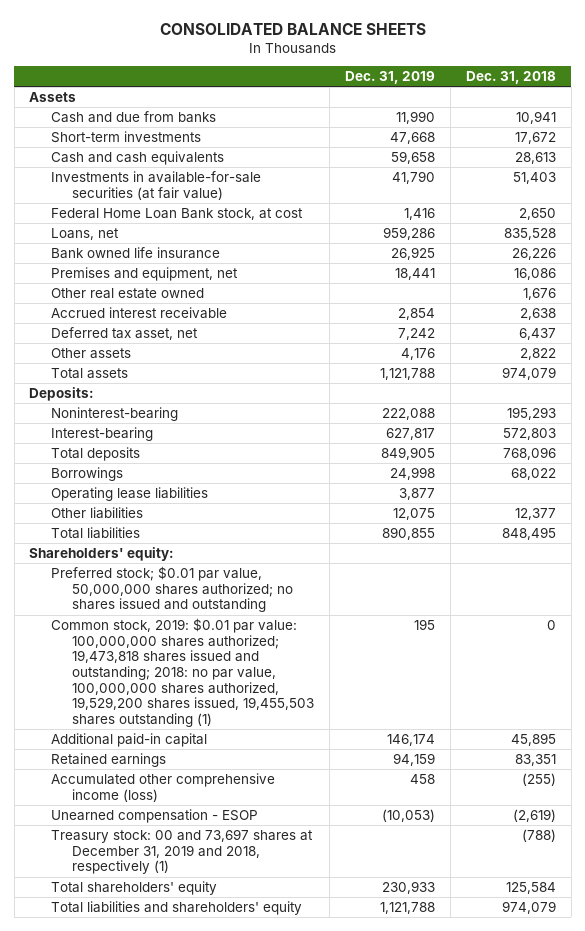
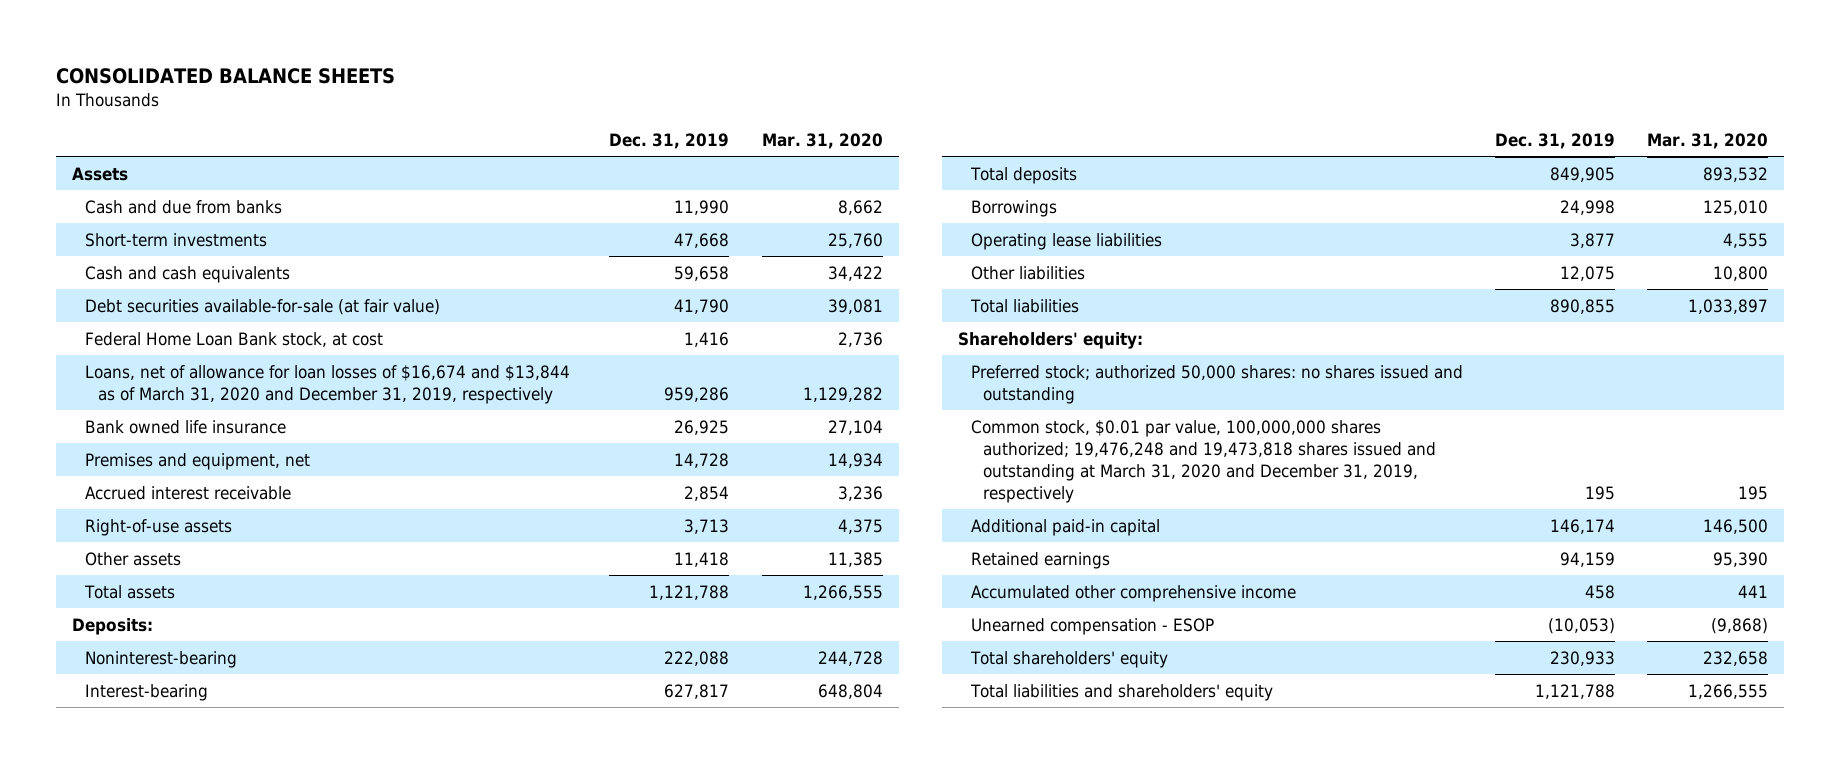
[465,70,556,84] Dec. 31, 2018 -> none
none -> [761,133,883,150] Mar. 31, 2020
[50,170,261,200] Investments in available-for-sale securities (at fair value) -> [85,298,441,315] Debt securities available-for-sale (at fair value)
[50,227,119,240] Loans, net -> [85,364,571,404] Loans, net of allowance for loan losses of $16,674 and $13,844 as of March 31, 2020 and December 31, 2019, respectively
[50,287,204,299] Other real estate owned -> none
[394,267,435,280] 18,441 -> [674,452,730,468] 14,728
[50,326,198,340] Deferred tax asset, net -> none
none -> [85,518,233,536] Right-of-use assets
[400,347,435,360] 4,176 -> [674,551,730,567] 11,418
[50,565,293,613] Preferred stock; $0.01 par value, 50,000,000 shares authorized; no shares issued and outstanding -> [970,364,1463,404] Preferred stock; authorized 50,000 shares: no shares issued and outstanding
[50,617,314,727] Common stock, 2019: $0.01 par value: 100,000,000 shares authorized; 19,473,818 shares issued and outstanding; 2018: no par value, 100,000,000 shares authorized, 19,529,200 shares issued, 19,455,503 shares outstanding (1) -> [970,419,1437,504] Common stock, $0.01 par value, 100,000,000 shares authorized; 19,476,248 and 19,473,818 shares issued and outstanding at March 31, 2020 and December 31, 2019, respectively
[50,772,275,802] Accumulated other comprehensive income (loss) -> [970,584,1296,602] Accumulated other comprehensive income
[50,828,313,875] Treasury stock: 00 and 73,697 shares at December 31, 2019 and 2018, respectively (1) -> none

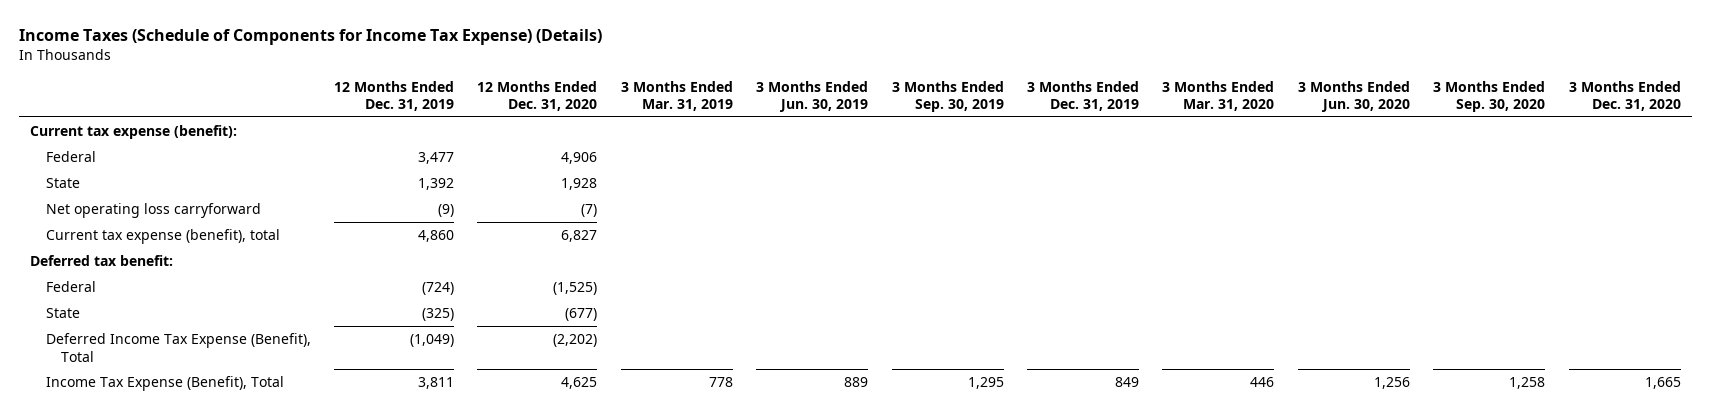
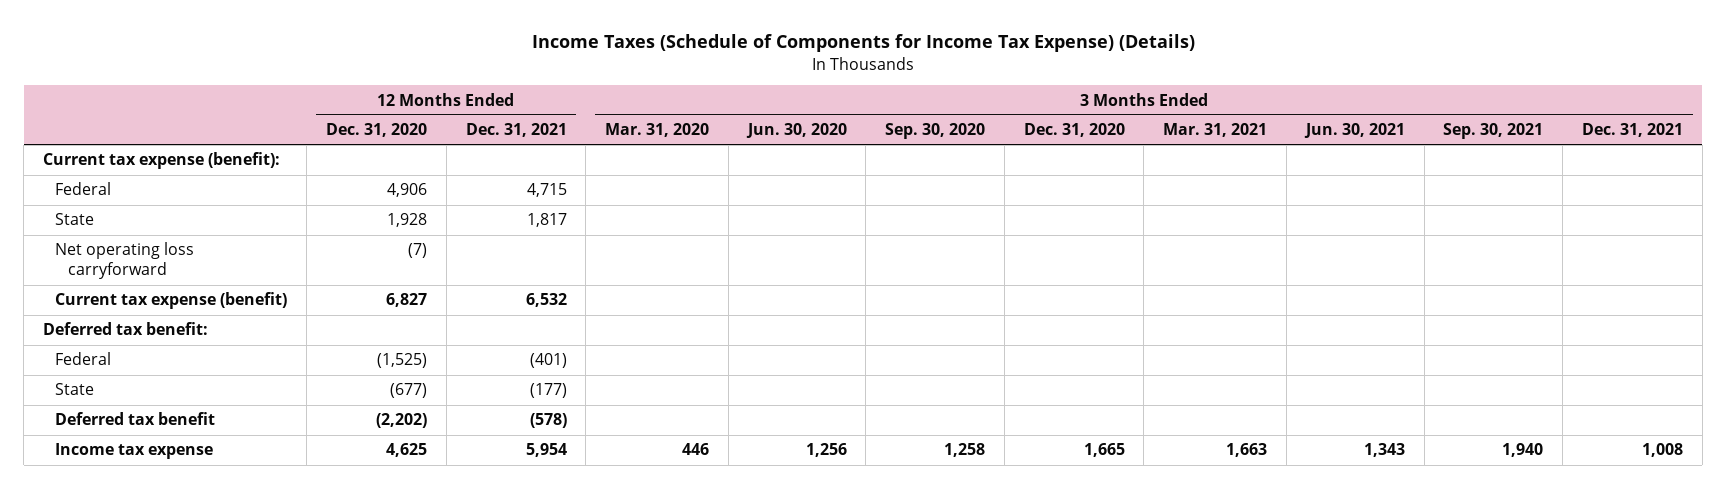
[333,80,454,112] 12 Months Ended Dec. 31, 2019 -> none
[620,80,733,112] 3 Months Ended Mar. 31, 2019 -> none
[756,80,869,113] 3 Months Ended Jun. 30, 2019 -> none
[891,80,1004,113] 3 Months Ended Sep. 30, 2019 -> none
[1026,80,1139,112] 3 Months Ended Dec. 31, 2019 -> none
none -> [465,123,567,138] Dec. 31, 2021
none -> [1163,123,1268,138] Mar. 31, 2021
none -> [1303,123,1405,139] Jun. 30, 2021
none -> [1443,123,1544,140] Sep. 30, 2021
none -> [1581,123,1683,138] Dec. 31, 2021
[45,228,280,244] Current tax expense (benefit), total -> [55,292,288,310] Current tax expense (benefit)
[45,332,311,362] Deferred Income Tax Expense (Benefit), Total -> [55,412,216,426] Deferred tax benefit
[45,375,284,391] Income Tax Expense (Benefit), Total -> [55,443,214,460] Income tax expense

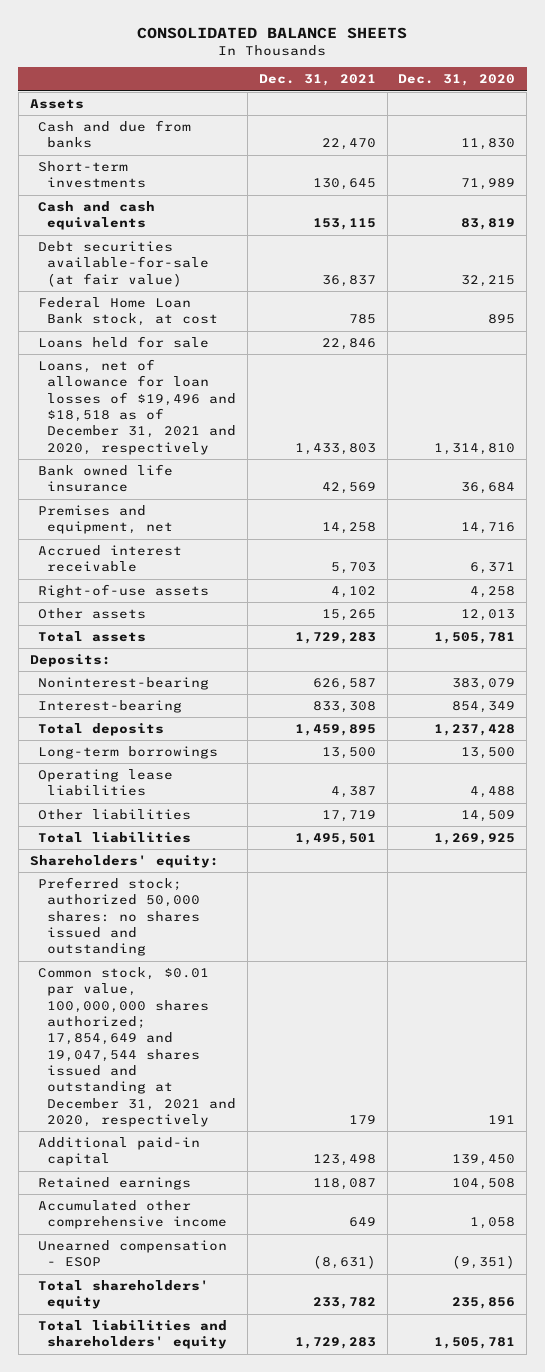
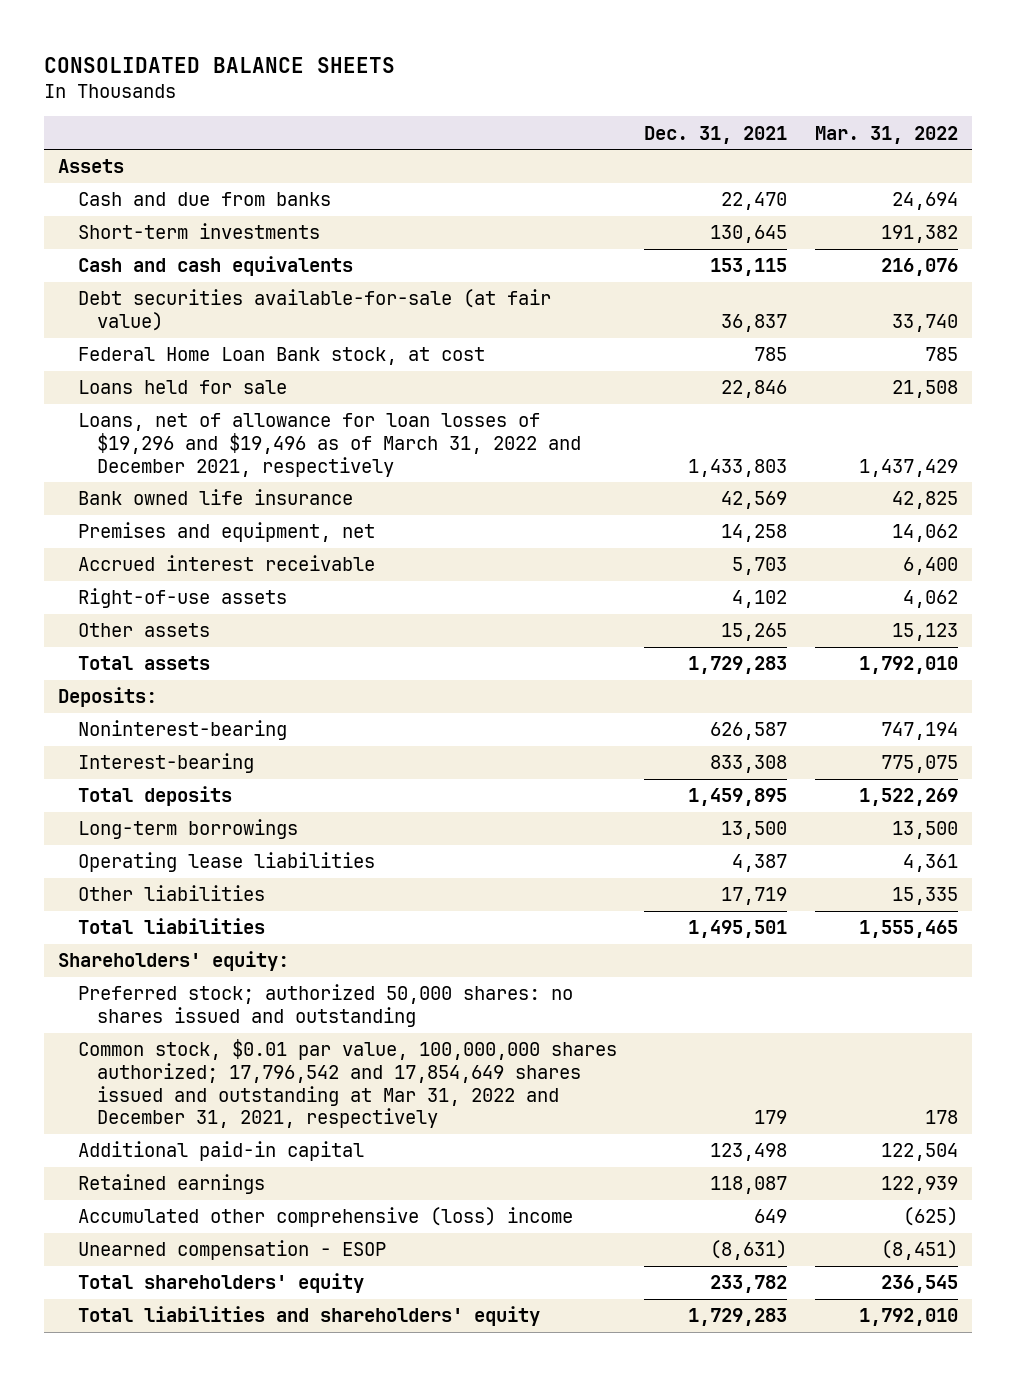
[398,74,516,87] Dec. 31, 2020 -> none
none -> [814,125,958,144] Mar. 31, 2022
[38,359,237,455] Loans, net of allowance for loan losses of $19,496 and $18,518 as of December 31, 2021 and 2020, respectively -> [77,413,582,477] Loans, net of allowance for loan losses of $19,296 and $19,496 as of March 31, 2022 and December 2021, respectively
[38,967,237,1127] Common stock, $0.01 par value, 100,000,000 shares authorized; 17,854,649 and 19,047,544 shares issued and outstanding at December 31, 2021 and 2020, respectively -> [77,1039,617,1129] Common stock, $0.01 par value, 100,000,000 shares authorized; 17,796,542 and 17,854,649 shares issued and outstanding at Mar 31, 2022 and December 31, 2021, respectively
[38,1200,228,1230] Accumulated other comprehensive income -> [77,1207,573,1228] Accumulated other comprehensive (loss) income

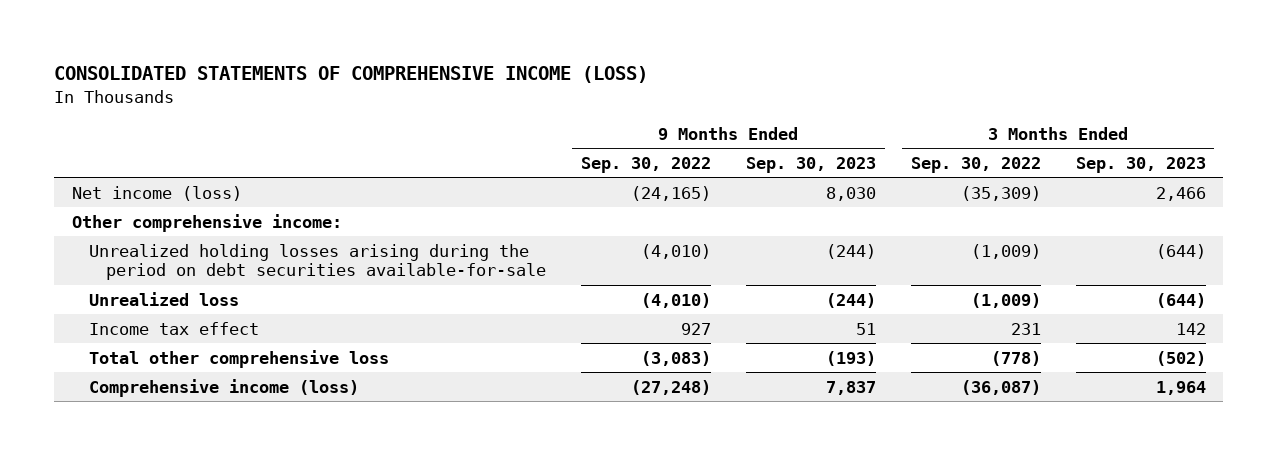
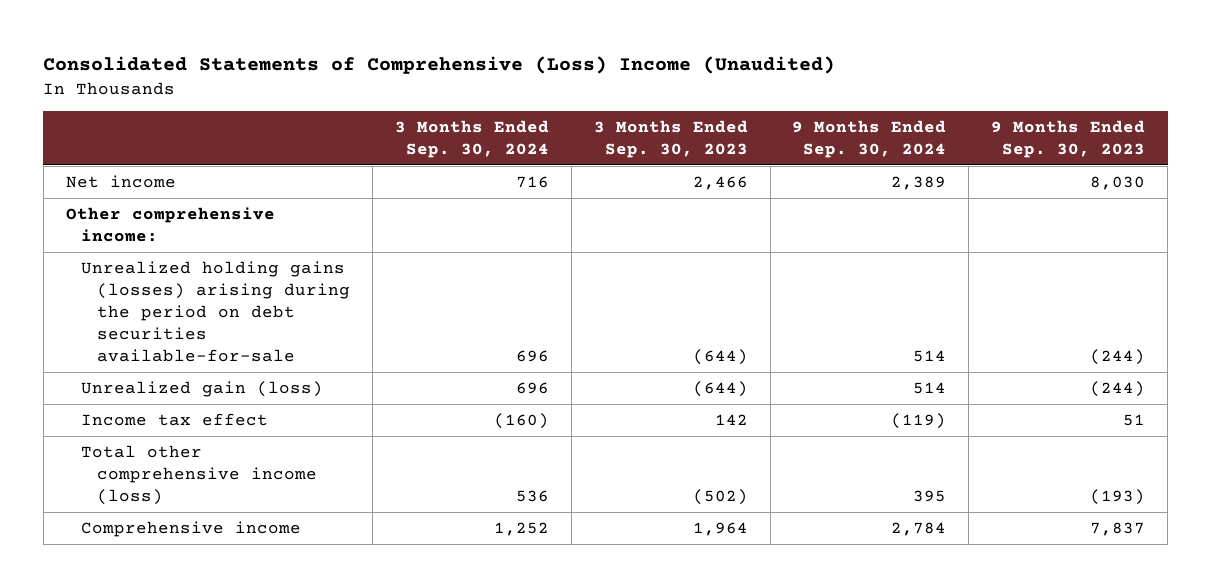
[54,66,649,84] CONSOLIDATED STATEMENTS OF COMPREHENSIVE INCOME (LOSS) -> [43,56,836,75] Consolidated Statements of Comprehensive (Loss) Income (Unaudited)
[580,156,711,173] Sep. 30, 2022 -> none
[910,156,1041,173] Sep. 30, 2022 -> none
none -> [394,119,549,158] 3 Months Ended Sep. 30, 2024
none -> [792,119,947,158] 9 Months Ended Sep. 30, 2024
[71,185,242,201] Net income (loss) -> [65,174,176,188] Net income
[88,243,547,281] Unrealized holding losses arising during the period on debt securities available-for-sale -> [81,260,351,362] Unrealized holding gains (losses) arising during the period on debt securities available-for-sale
[88,291,239,306] Unrealized loss -> [81,380,324,397] Unrealized gain (loss)
[88,349,389,368] Total other comprehensive loss -> [81,444,318,505] Total other comprehensive income (loss)
[88,378,359,397] Comprehensive income (loss) -> [81,520,302,537] Comprehensive income

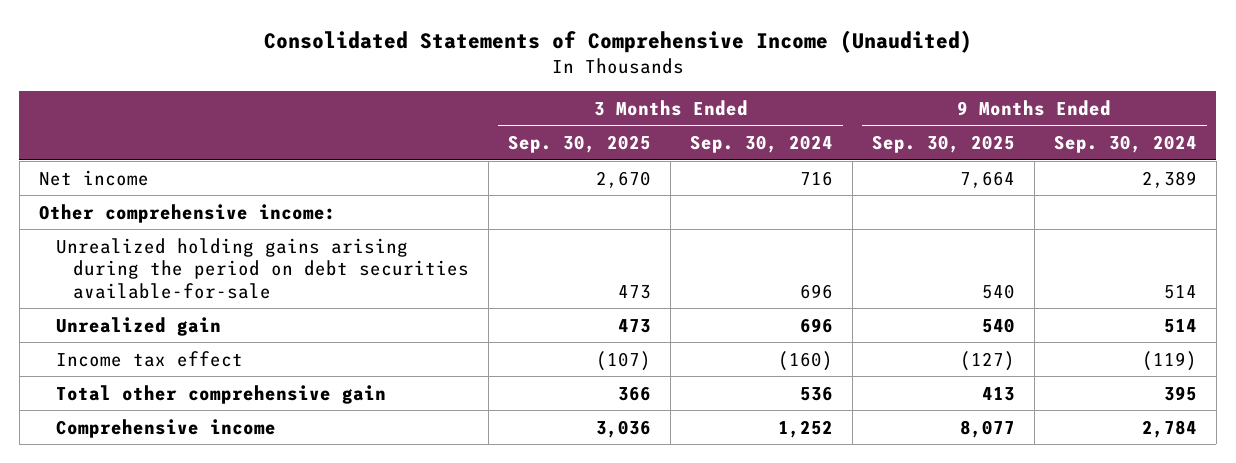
[43,56,836,75] Consolidated Statements of Comprehensive (Loss) Income (Unaudited) -> [263,29,972,53] Consolidated Statements of Comprehensive Income (Unaudited)
[593,119,748,158] 3 Months Ended Sep. 30, 2023 -> none
[991,119,1146,158] 9 Months Ended Sep. 30, 2023 -> none
none -> [508,135,652,154] Sep. 30, 2025
none -> [871,135,1015,154] Sep. 30, 2025
[81,260,351,362] Unrealized holding gains (losses) arising during the period on debt securities available-for-sale -> [55,237,470,299] Unrealized holding gains arising during the period on debt securities available-for-sale
[81,380,324,397] Unrealized gain (loss) -> [55,316,221,336] Unrealized gain
[81,444,318,505] Total other comprehensive income (loss) -> [55,384,386,404] Total other comprehensive gain

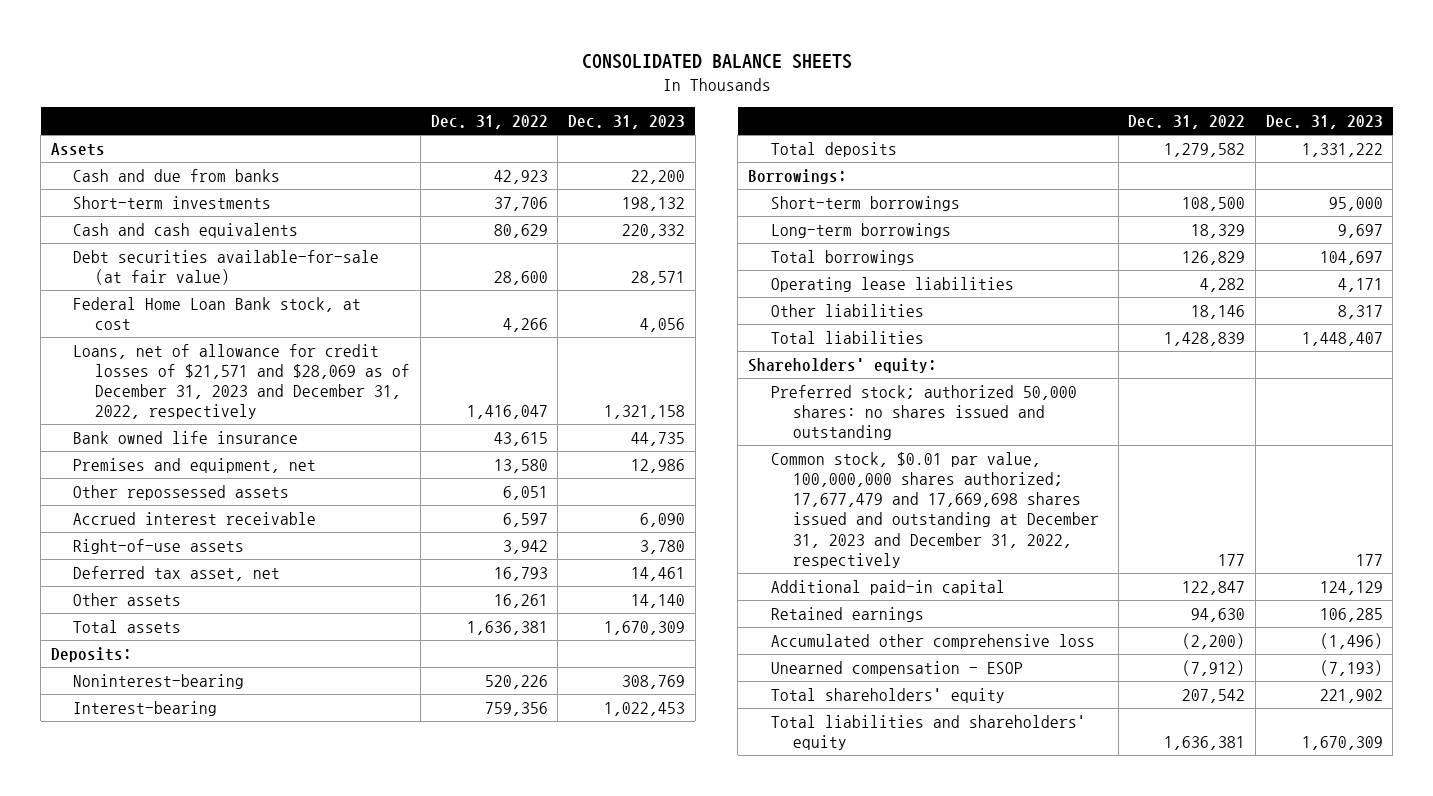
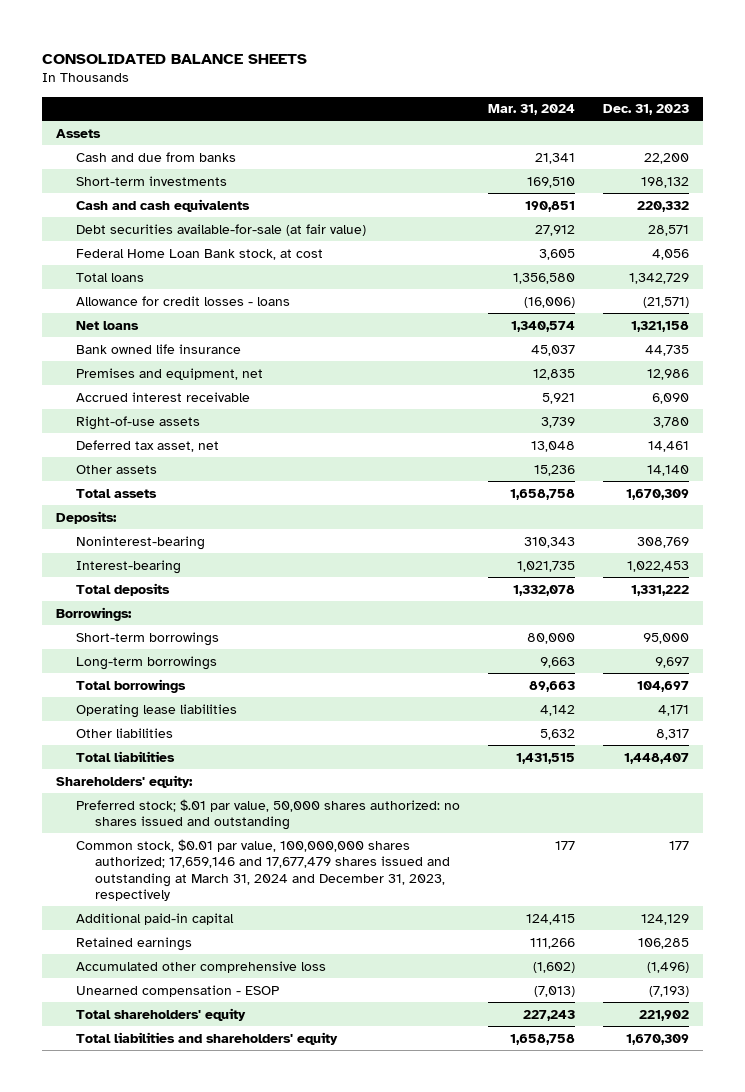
[430,115,548,130] Dec. 31, 2022 -> none
none -> [487,104,575,116] Mar. 31, 2024
none -> [75,272,144,282] Total loans
none -> [75,295,290,306] Allowance for credit losses - loans
[73,343,411,420] Loans, net of allowance for credit losses of $21,571 and $28,069 as of December 31, 2023 and December 31, 2022, respectively -> [75,320,139,330] Net loans
[73,484,290,500] Other repossessed assets -> none
[770,384,1077,441] Preferred stock; authorized 50,000 shares: no shares issued and outstanding -> [75,798,460,831] Preferred stock; $.01 par value, 50,000 shares authorized: no shares issued and outstanding
[770,451,1099,568] Common stock, $0.01 par value, 100,000,000 shares authorized; 17,677,479 and 17,669,698 shares issued and outstanding at December 31, 2023 and December 31, 2022, respectively -> [75,838,451,901] Common stock, $0.01 par value, 100,000,000 shares authorized; 17,659,146 and 17,677,479 shares issued and outstanding at March 31, 2024 and December 31, 2023, respectively

